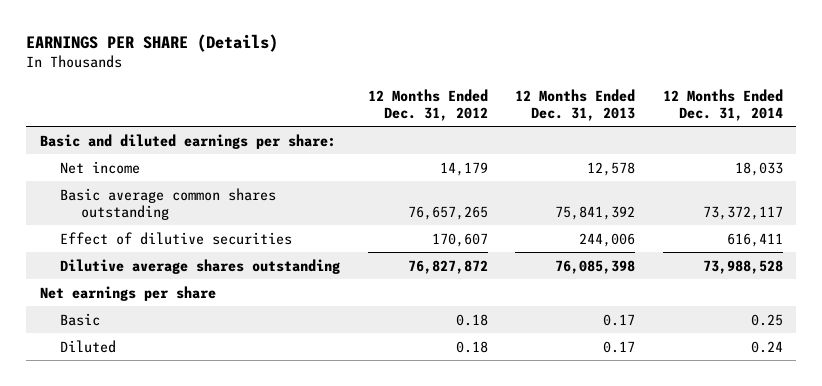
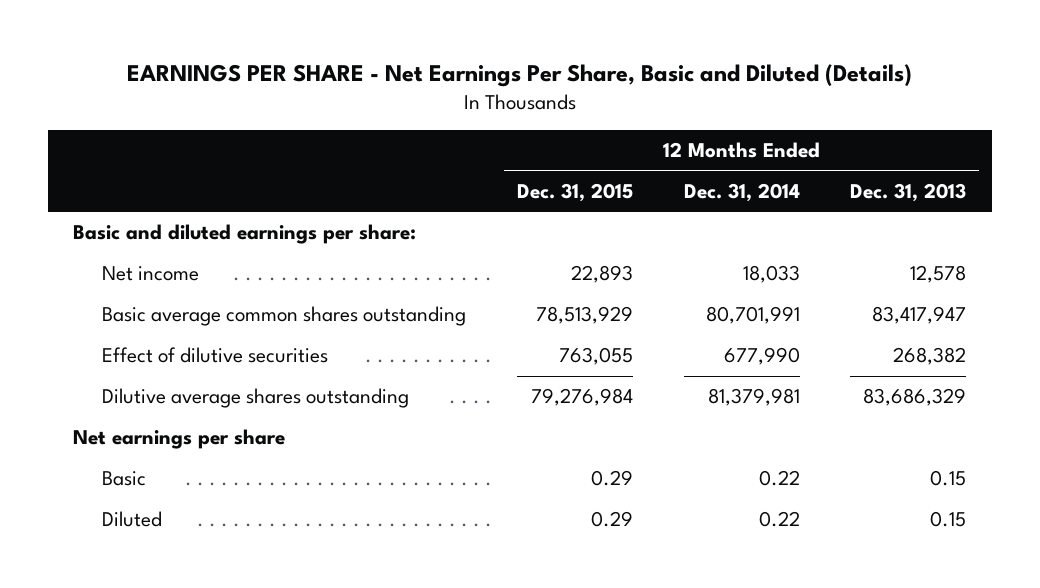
[25,34,278,53] EARNINGS PER SHARE (Details) -> [126,63,912,87] EARNINGS PER SHARE - Net Earnings Per Share, Basic and Diluted (Details)
[367,88,488,121] 12 Months Ended Dec. 31, 2012 -> none
none -> [517,182,634,202] Dec. 31, 2015
[555,205,636,220] 75,841,392 -> [872,306,967,325] 83,417,947
[702,205,783,220] 73,372,117 -> [705,306,800,325] 80,701,991
[579,232,636,247] 244,006 -> [893,347,967,366] 268,382
[726,232,783,247] 616,411 -> [723,347,800,366] 677,990
[555,259,636,274] 76,085,398 -> [863,388,967,407] 83,686,329
[702,259,783,274] 73,988,528 -> [707,388,800,407] 81,379,981
[603,313,636,326] 0.17 -> [930,470,967,487] 0.15
[750,313,783,326] 0.25 -> [758,470,800,487] 0.22
[603,340,636,353] 0.17 -> [930,511,967,528] 0.15
[750,340,783,353] 0.24 -> [758,511,800,528] 0.22

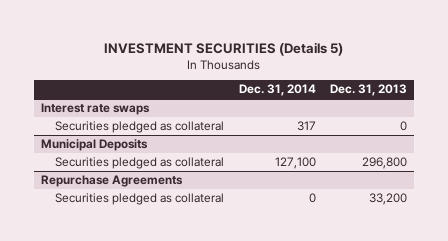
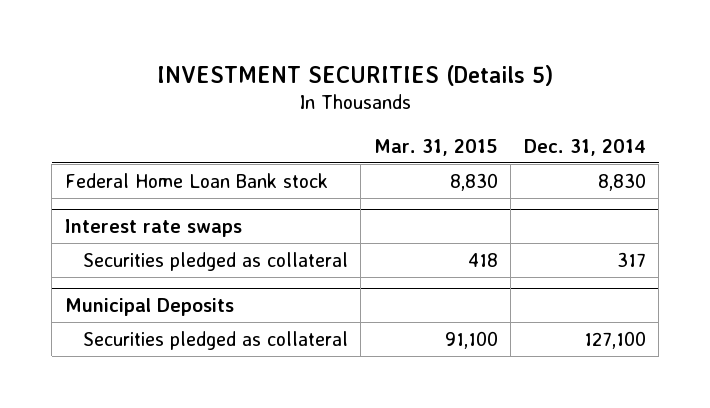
[329,84,407,97] Dec. 31, 2013 -> none
none -> [373,138,498,156] Mar. 31, 2015
none -> [64,172,328,188] Federal Home Loan Bank stock
[41,175,184,188] Repurchase Agreements -> none
[55,193,225,206] Securities pledged as collateral -> none

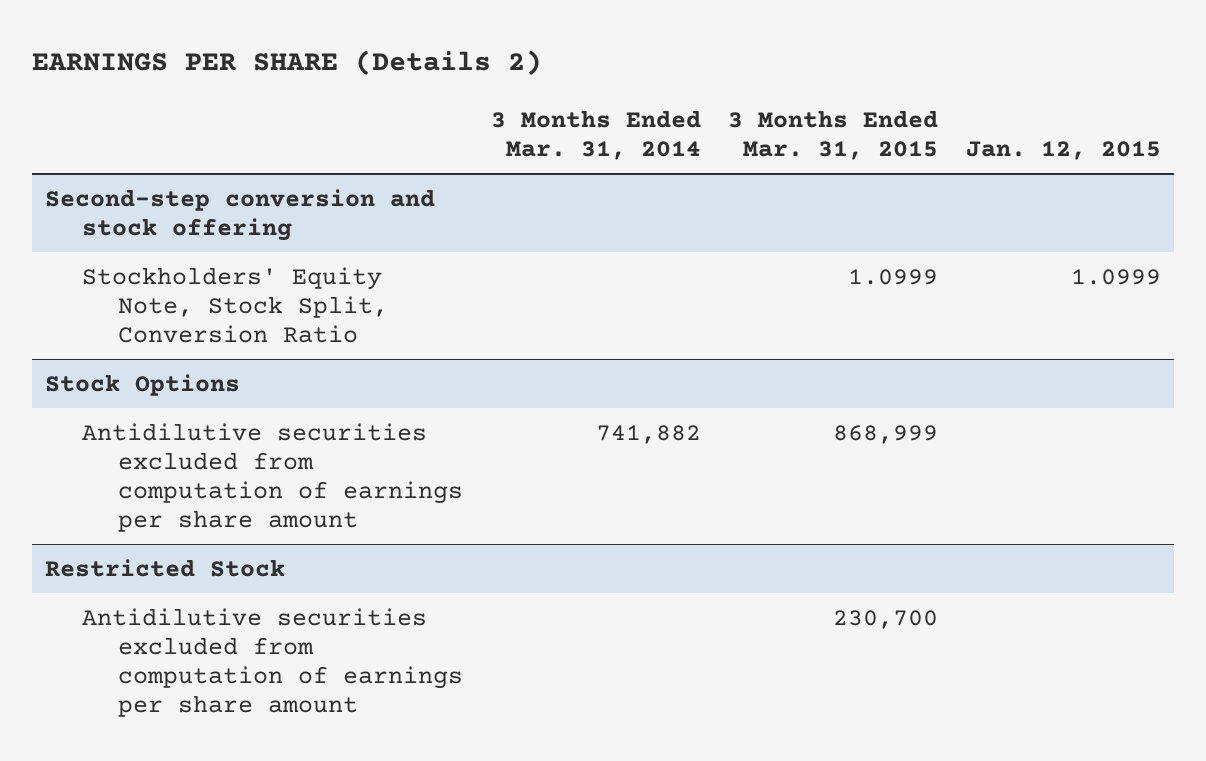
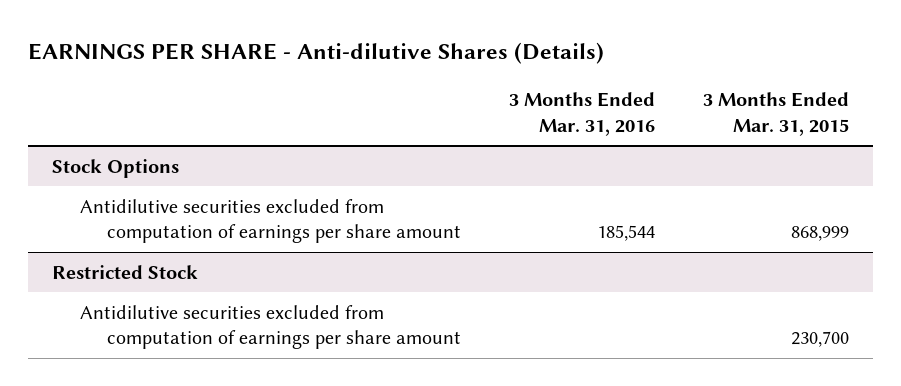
[31,50,542,77] EARNINGS PER SHARE (Details 2) -> [28,42,605,65] EARNINGS PER SHARE - Anti-dilutive Shares (Details)
[490,109,701,161] 3 Months Ended Mar. 31, 2014 -> none
[965,141,1161,161] Jan. 12, 2015 -> none
none -> [509,92,656,136] 3 Months Ended Mar. 31, 2016
[45,188,436,241] Second-step conversion and stock offering -> none
[81,266,389,343] Stockholders' Equity Note, Stock Split, Conversion Ratio -> none

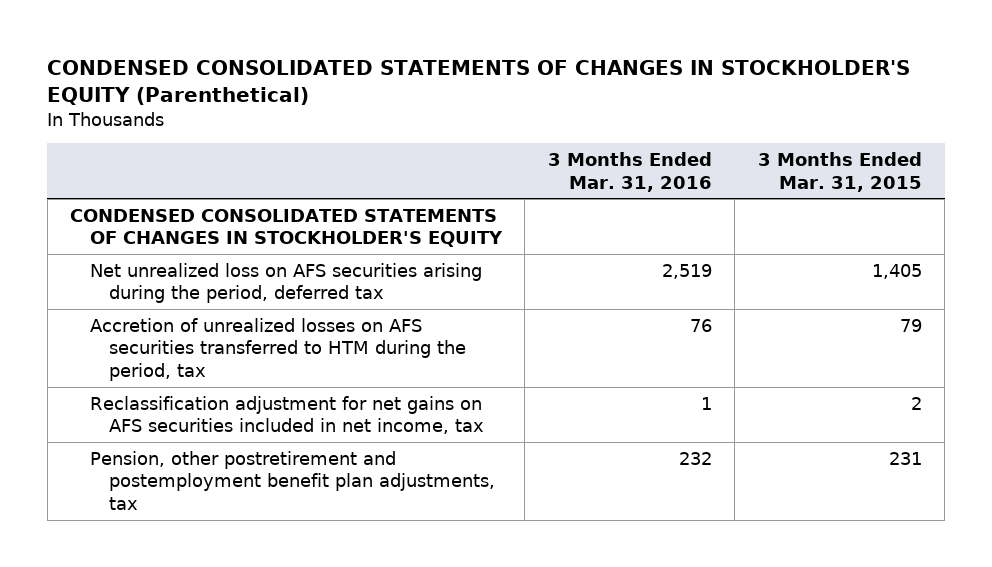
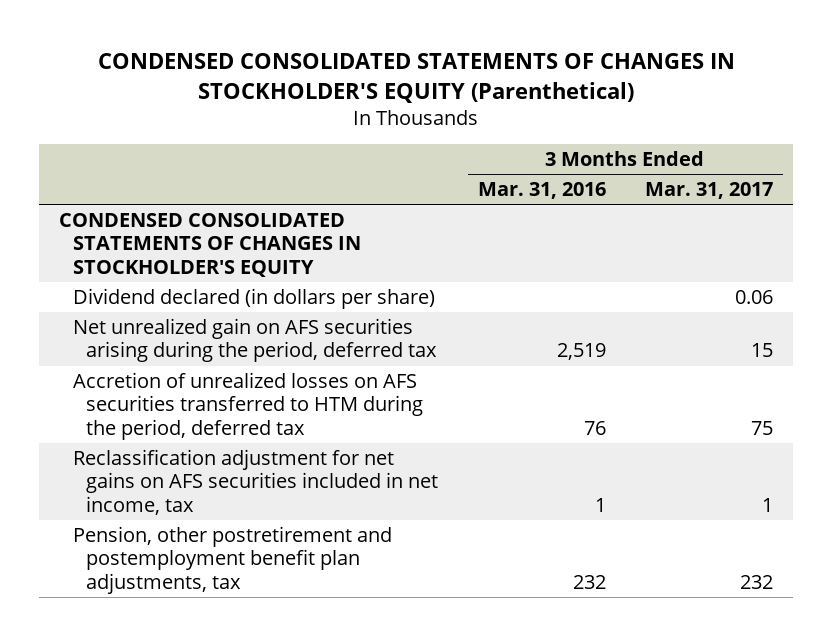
[757,152,922,192] 3 Months Ended Mar. 31, 2015 -> none
none -> [645,182,774,200] Mar. 31, 2017
none -> [72,287,435,309] Dividend declared (in dollars per share)
[89,262,482,304] Net unrealized loss on AFS securities arising during the period, deferred tax -> [72,317,438,363] Net unrealized gain on AFS securities arising during the period, deferred tax
[89,317,467,381] Accretion of unrealized losses on AFS securities transferred to HTM during the period, tax -> [72,371,424,441] Accretion of unrealized losses on AFS securities transferred to HTM during the period, deferred tax

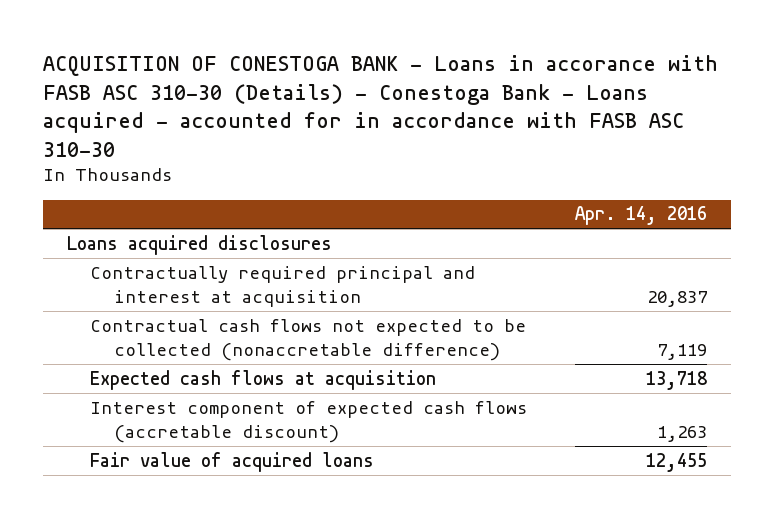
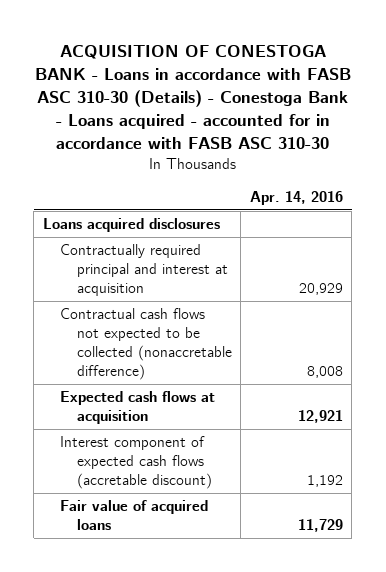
[42,55,718,157] ACQUISITION OF CONESTOGA BANK - Loans in accorance with FASB ASC 310-30 (Details) - Conestoga Bank - Loans acquired - accounted for in accordance with FASB ASC 310-30 -> [34,44,351,149] ACQUISITION OF CONESTOGA BANK - Loans in accordance with FASB ASC 310-30 (Details) - Conestoga Bank - Loans acquired - accounted for in accordance with FASB ASC 310-30
[647,290,708,307] 20,837 -> [298,283,343,296] 20,929
[657,343,708,360] 7,119 -> [306,366,343,379] 8,008
[646,370,708,390] 13,718 -> [297,410,343,424] 12,921
[657,425,708,442] 1,263 -> [306,475,343,488] 1,192
[646,452,708,472] 12,455 -> [297,519,343,533] 11,729

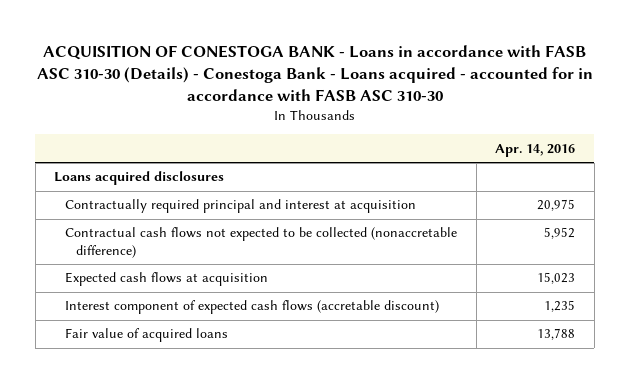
[298,283,343,296] 20,929 -> [537,199,576,212] 20,975
[306,366,343,379] 8,008 -> [544,227,576,240] 5,952
[297,410,343,424] 12,921 -> [537,272,576,285] 15,023
[306,475,343,488] 1,192 -> [544,300,576,313] 1,235
[297,519,343,533] 11,729 -> [537,328,576,341] 13,788

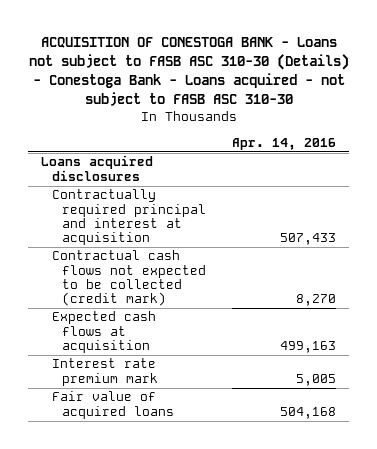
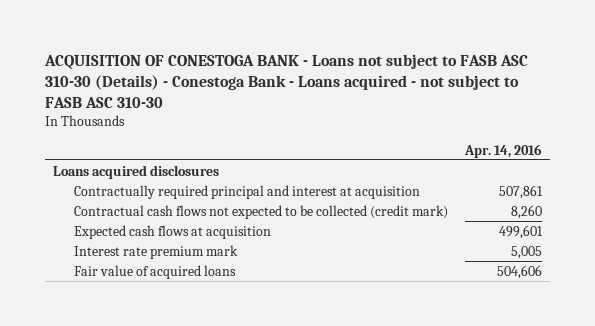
[280,233,337,246] 507,433 -> [498,184,543,199] 507,861
[296,294,337,307] 8,270 -> [510,204,542,219] 8,260
[280,340,337,353] 499,163 -> [498,224,543,239] 499,601
[280,406,337,419] 504,168 -> [496,264,542,279] 504,606

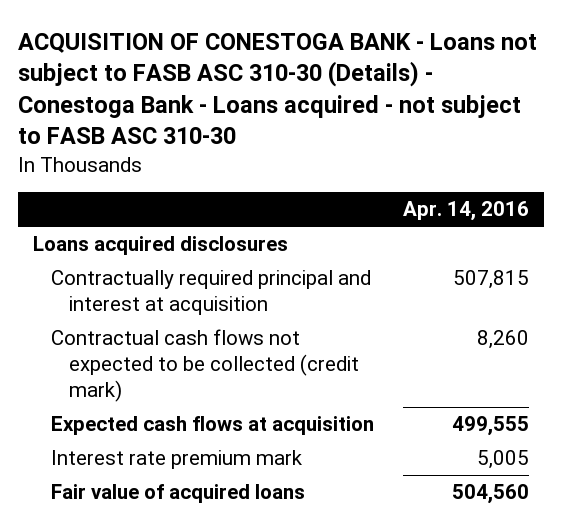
[498,184,543,199] 507,861 -> [452,270,529,290] 507,815
[498,224,543,239] 499,601 -> [451,416,529,437] 499,555
[496,264,542,279] 504,606 -> [451,484,529,505] 504,560

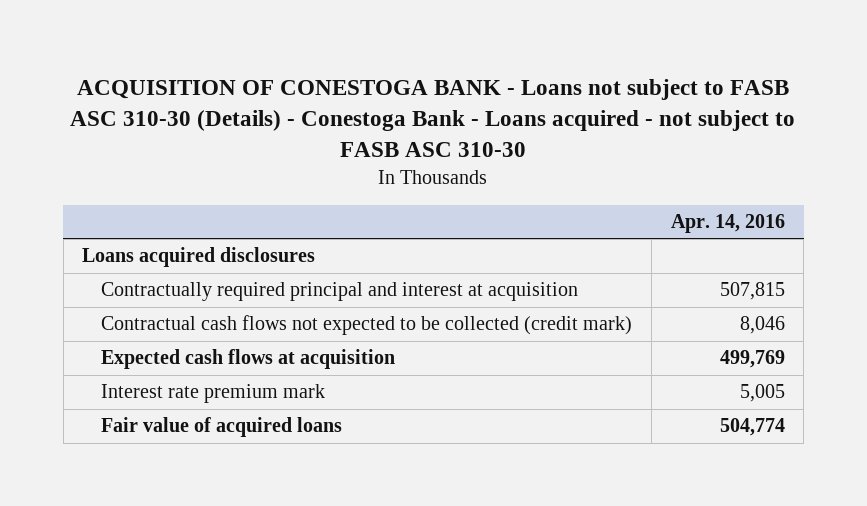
[476,330,529,350] 8,260 -> [739,316,785,335] 8,046
[451,416,529,437] 499,555 -> [719,350,785,369] 499,769
[451,484,529,505] 504,560 -> [719,418,785,437] 504,774

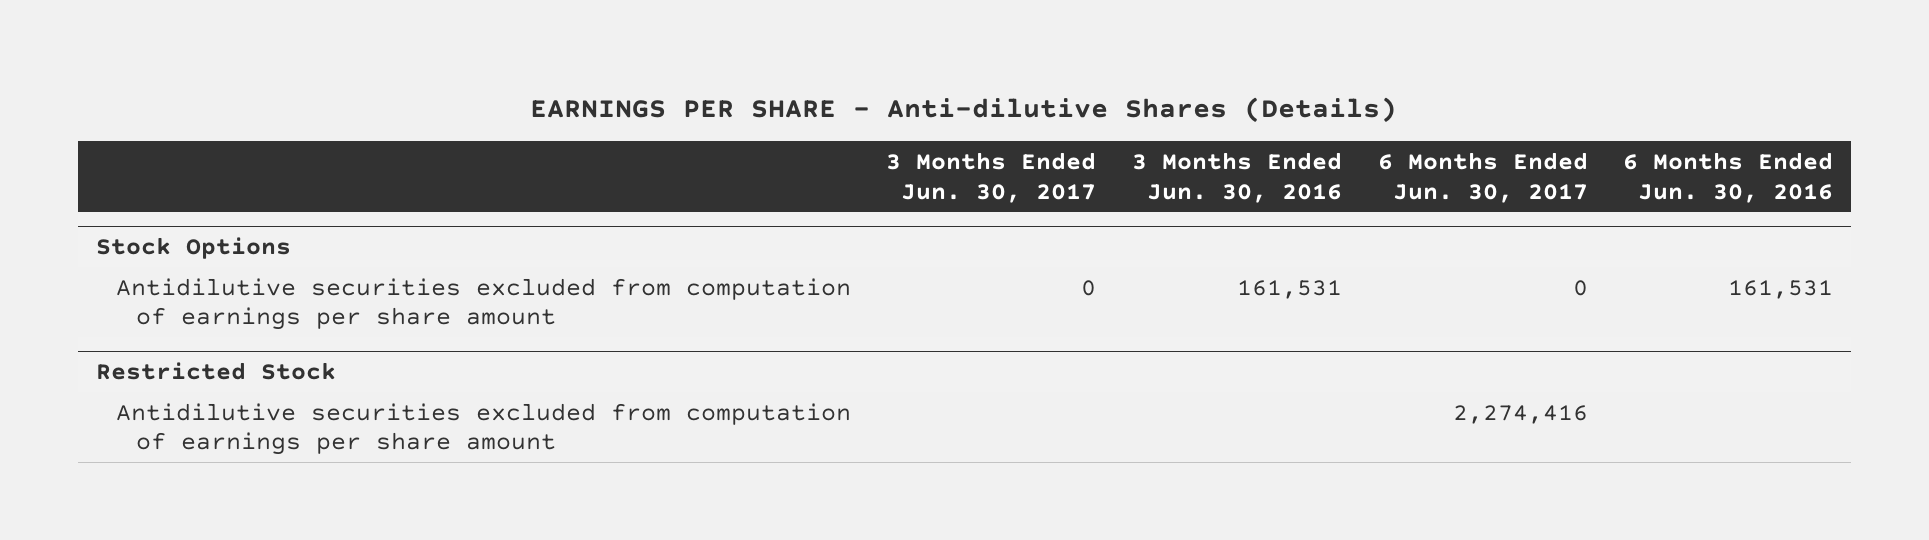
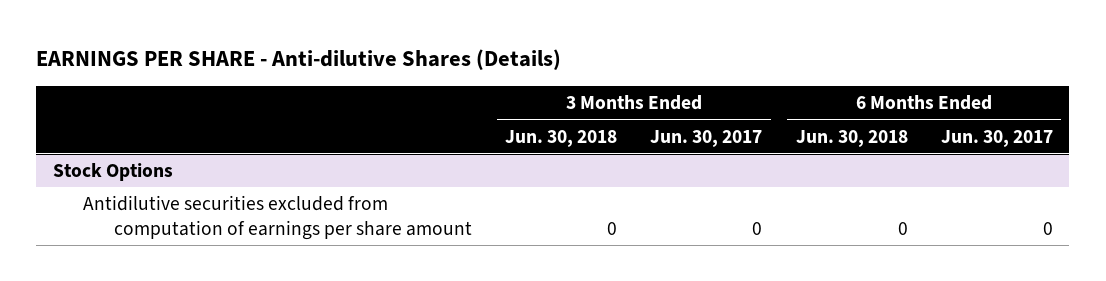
[1131,151,1342,203] 3 Months Ended Jun. 30, 2016 -> none
[1623,151,1834,203] 6 Months Ended Jun. 30, 2016 -> none
none -> [504,129,617,147] Jun. 30, 2018
none -> [795,129,908,147] Jun. 30, 2018
[95,362,336,381] Restricted Stock -> none
[115,402,851,456] Antidilutive securities excluded from computation of earnings per share amount -> none

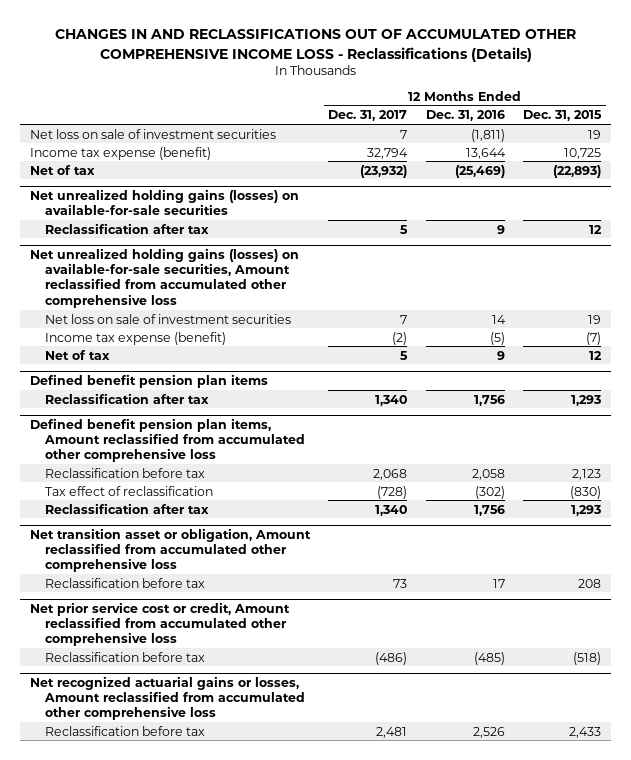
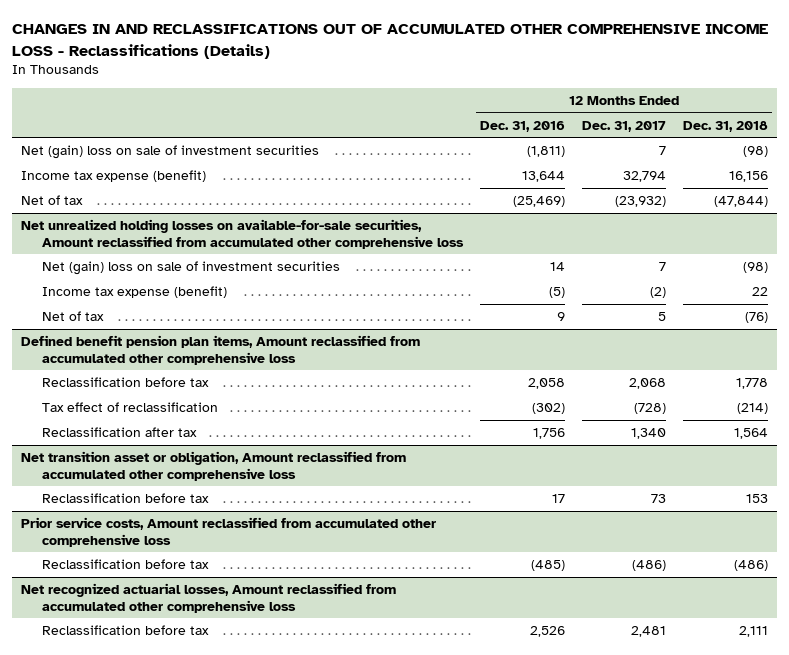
[523,110,603,122] Dec. 31, 2015 -> none
none -> [683,120,769,132] Dec. 31, 2018
[29,128,276,139] Net loss on sale of investment securities -> [20,144,319,159] Net (gain) loss on sale of investment securities
[29,189,299,216] Net unrealized holding gains (losses) on available-for-sale securities -> none
[44,222,209,234] Reclassification after tax -> none
[29,248,299,308] Net unrealized holding gains (losses) on available-for-sale securities, Amount reclassified from accumulated other comprehensive loss -> [20,218,464,249] Net unrealized holding losses on available-for-sale securities, Amount reclassified from accumulated other comprehensive loss
[44,313,291,324] Net loss on sale of investment securities -> [41,260,340,275] Net (gain) loss on sale of investment securities
[29,374,268,389] Defined benefit pension plan items -> none
[44,392,209,404] Reclassification after tax -> none
[29,602,290,647] Net prior service cost or credit, Amount reclassified from accumulated other comprehensive loss -> [20,516,436,547] Prior service costs, Amount reclassified from accumulated other comprehensive loss
[29,676,305,721] Net recognized actuarial gains or losses, Amount reclassified from accumulated other comprehensive loss -> [20,582,396,613] Net recognized actuarial losses, Amount reclassified from accumulated other comprehensive loss

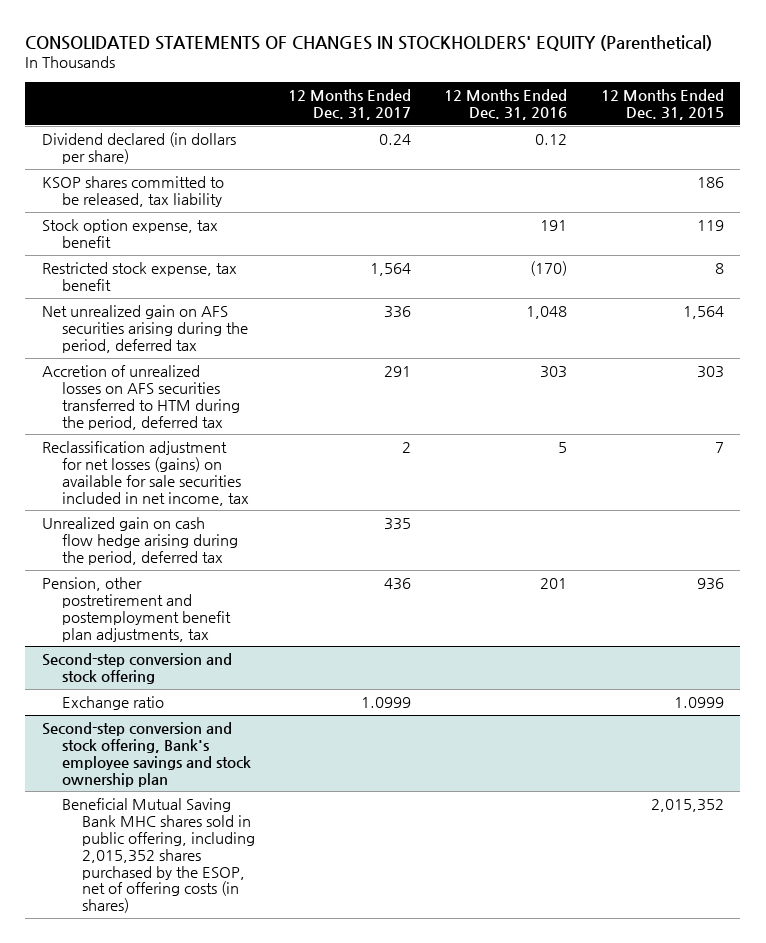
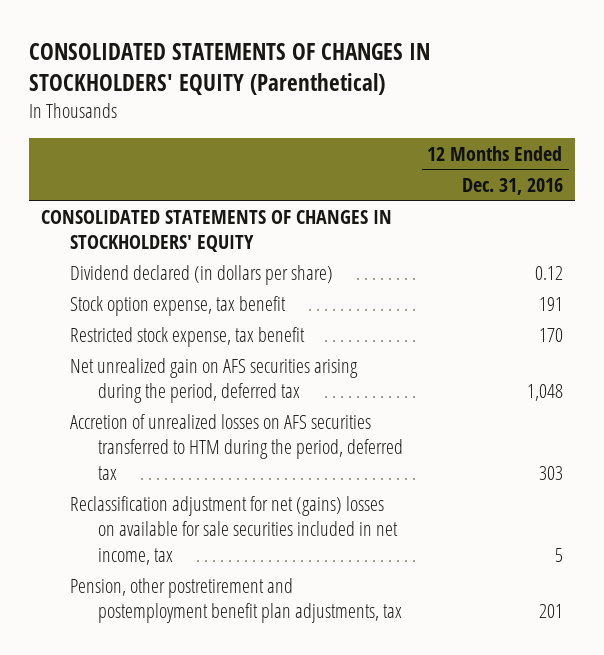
[287,88,411,120] 12 Months Ended Dec. 31, 2017 -> none
[600,88,724,120] 12 Months Ended Dec. 31, 2015 -> none
none -> [40,209,392,253] CONSOLIDATED STATEMENTS OF CHANGES IN STOCKHOLDERS' EQUITY
[42,175,225,207] KSOP shares committed to be released, tax liability -> none
[530,260,568,276] (170) -> [538,327,563,342] 170
[42,516,238,565] Unrealized gain on cash flow hedge arising during the period, deferred tax -> none
[42,440,249,506] Reclassification adjustment for net losses (gains) on available for sale securities included in net income, tax -> [69,495,399,565] Reclassification adjustment for net (gains) losses on available for sale securities included in net income, tax
[42,652,233,684] Second-step conversion and stock offering -> none
[61,695,164,710] Exchange ratio -> none
[42,721,251,787] Second-step conversion and stock offering, Bank's employee savings and stock ownership plan -> none
[61,797,255,914] Beneficial Mutual Saving Bank MHC shares sold in public offering, including 2,015,352 shares purchased by the ESOP, net of offering costs (in shares) -> none

